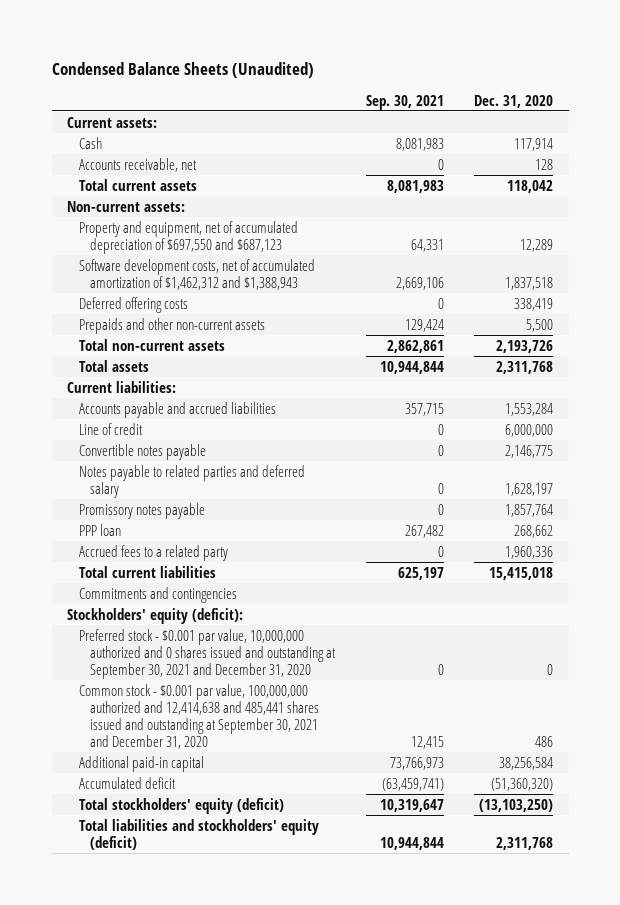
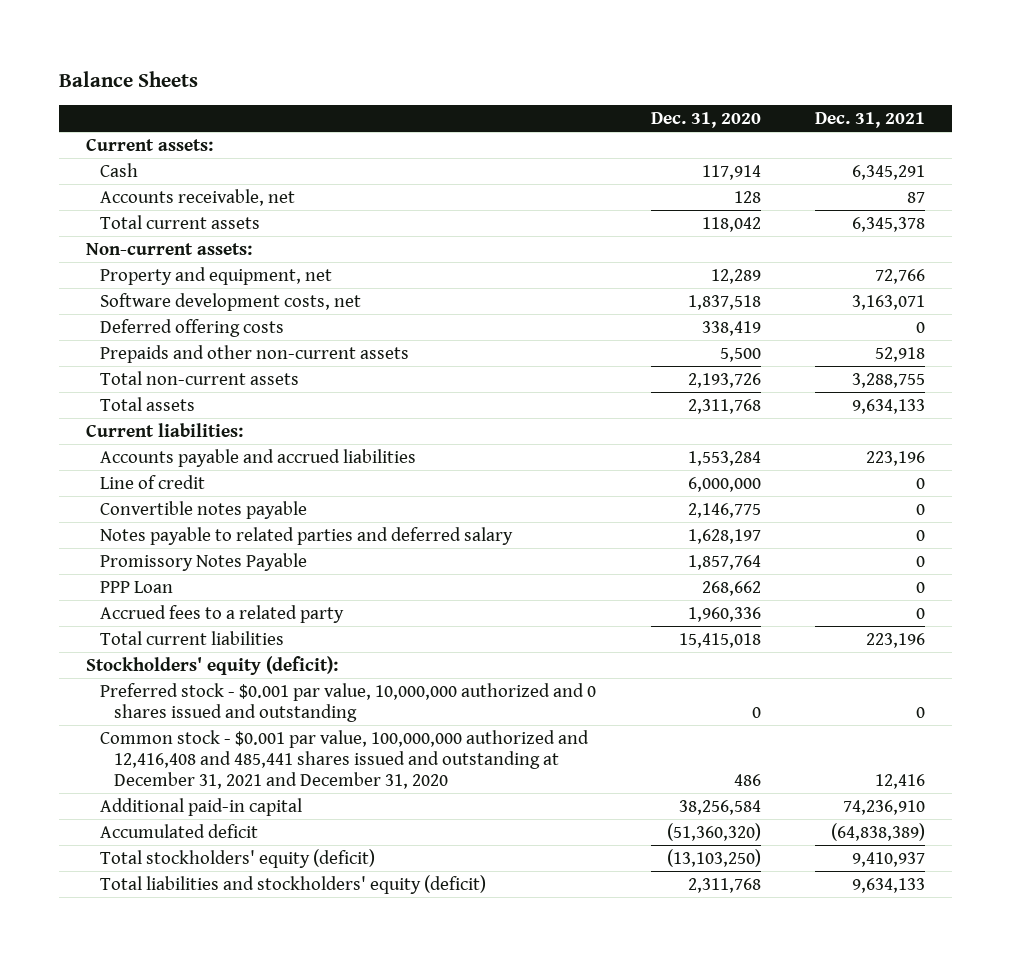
[51,61,314,78] Condensed Balance Sheets (Unaudited) -> [58,71,198,88] Balance Sheets
[365,94,444,110] Sep. 30, 2021 -> none
none -> [814,112,925,129] Dec. 31, 2021
[78,220,298,254] Property and equipment, net of accumulated depreciation of $697,550 and $687,123 -> [100,266,333,285] Property and equipment, net
[78,258,315,290] Software development costs, net of accumulated amortization of $1,462,312 and $1,388,943 -> [100,292,362,311] Software development costs, net
[78,502,205,519] Promissory notes payable -> [100,552,308,571] Promissory Notes Payable
[78,523,121,536] PPP loan -> [100,580,174,593] PPP Loan
[78,586,237,603] Commitments and contingencies -> none
[78,628,337,680] Preferred stock - $0.001 par value, 10,000,000 authorized and 0 shares issued and outstanding at September 30, 2021 and December 31, 2020 -> [100,682,597,722] Preferred stock - $0.001 par value, 10,000,000 authorized and 0 shares issued and outstanding
[78,683,320,750] Common stock - $0.001 par value, 100,000,000 authorized and 12,414,638 and 485,441 shares issued and outstanding at September 30, 2021 and December 31, 2020 -> [100,729,590,789] Common stock - $0.001 par value, 100,000,000 authorized and 12,416,408 and 485,441 shares issued and outstanding at December 31, 2021 and December 31, 2020

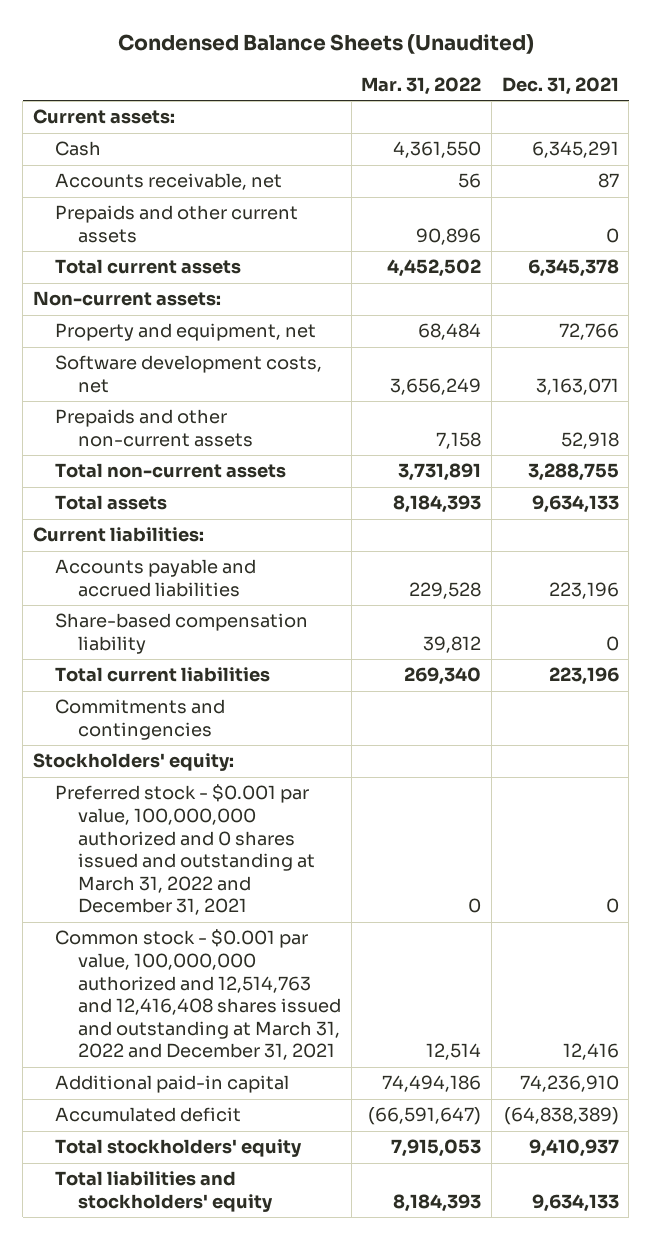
[58,71,198,88] Balance Sheets -> [117,34,534,55] Condensed Balance Sheets (Unaudited)
[650,112,761,129] Dec. 31, 2020 -> none
none -> [361,76,482,95] Mar. 31, 2022
none -> [55,205,299,244] Prepaids and other current assets
[100,318,285,337] Deferred offering costs -> none
[100,474,206,489] Line of credit -> none
[100,500,308,519] Convertible notes payable -> none
[100,526,514,545] Notes payable to related parties and deferred salary -> none
[100,552,308,571] Promissory Notes Payable -> none
[100,580,174,593] PPP Loan -> none
[100,604,345,623] Accrued fees to a related party -> none
none -> [55,613,309,655] Share-based compensation liability
none -> [55,699,226,741] Commitments and contingencies
[85,655,338,675] Stockholders' equity (deficit): -> [32,753,234,772] Stockholders' equity:
[100,682,597,722] Preferred stock - $0.001 par value, 10,000,000 authorized and 0 shares issued and outstanding -> [55,784,315,916] Preferred stock - $0.001 par value, 100,000,000 authorized and 0 shares issued and outstanding at March 31, 2022 and December 31, 2021
[100,729,590,789] Common stock - $0.001 par value, 100,000,000 authorized and 12,416,408 and 485,441 shares issued and outstanding at December 31, 2021 and December 31, 2020 -> [55,929,341,1061] Common stock - $0.001 par value, 100,000,000 authorized and 12,514,763 and 12,416,408 shares issued and outstanding at March 31, 2022 and December 31, 2021
[100,848,376,868] Total stockholders' equity (deficit) -> [55,1139,303,1158] Total stockholders' equity
[100,874,487,894] Total liabilities and stockholders' equity (deficit) -> [55,1171,273,1213] Total liabilities and stockholders' equity

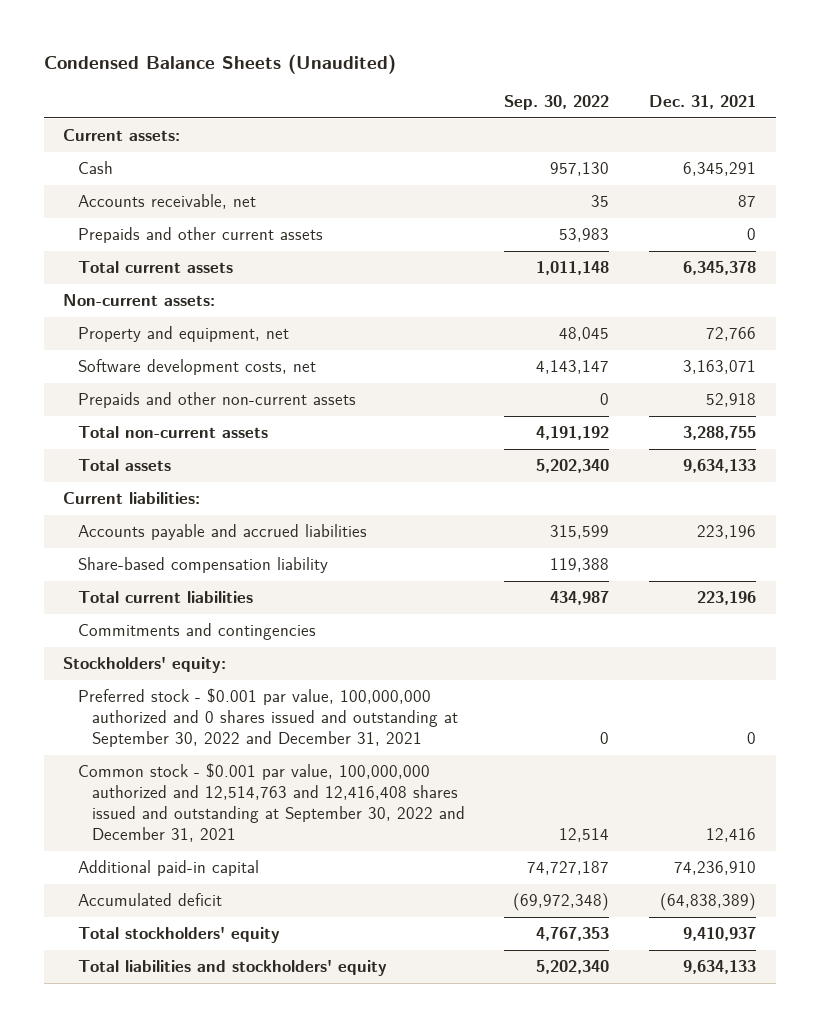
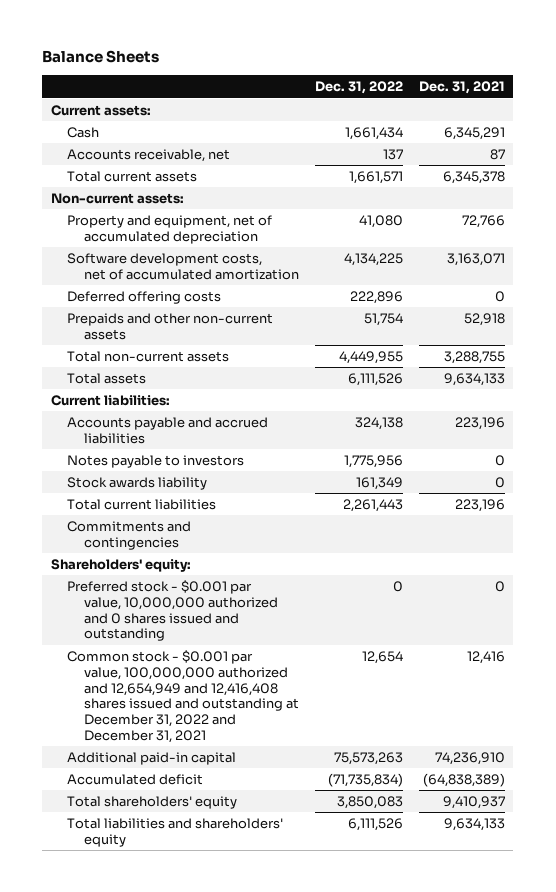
[43,53,396,74] Condensed Balance Sheets (Unaudited) -> [42,50,160,64] Balance Sheets
[504,95,610,111] Sep. 30, 2022 -> none
none -> [314,81,403,95] Dec. 31, 2022
[77,227,323,244] Prepaids and other current assets -> none
[77,326,289,343] Property and equipment, net -> [67,214,273,244] Property and equipment, net of accumulated depreciation
[77,359,316,376] Software development costs, net -> [67,252,299,280] Software development costs, net of accumulated amortization
none -> [67,290,222,304] Deferred offering costs
[77,557,328,574] Share-based compensation liability -> none
none -> [67,454,245,468] Notes payable to investors
none -> [67,476,208,490] Stock awards liability
[63,657,227,674] Stockholders' equity: -> [50,558,191,572] Shareholders' equity:
[77,688,458,748] Preferred stock - $0.001 par value, 100,000,000 authorized and 0 shares issued and outstanding at September 30, 2022 and December 31, 2021 -> [67,579,278,642] Preferred stock - $0.001 par value, 10,000,000 authorized and 0 shares issued and outstanding
[77,763,465,843] Common stock - $0.001 par value, 100,000,000 authorized and 12,514,763 and 12,416,408 shares issued and outstanding at September 30, 2022 and December 31, 2021 -> [67,649,299,744] Common stock - $0.001 par value, 100,000,000 authorized and 12,654,949 and 12,416,408 shares issued and outstanding at December 31, 2022 and December 31, 2021
[77,927,280,944] Total stockholders' equity -> [67,795,238,809] Total shareholders' equity
[77,960,387,977] Total liabilities and stockholders' equity -> [67,817,284,847] Total liabilities and shareholders' equity

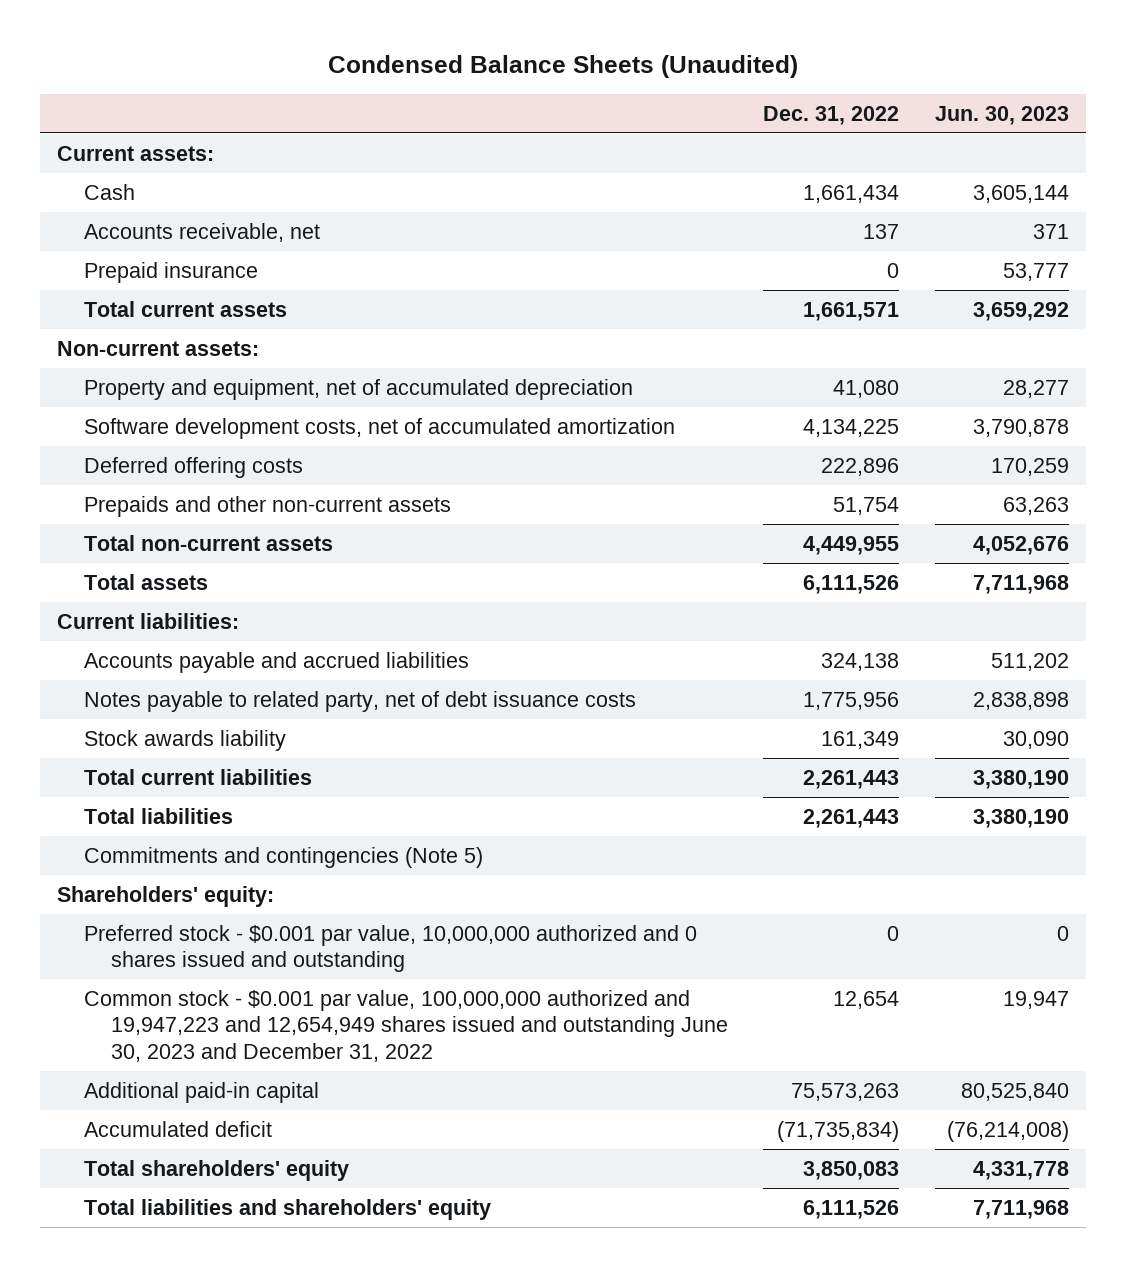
[42,50,160,64] Balance Sheets -> [327,54,798,78] Condensed Balance Sheets (Unaudited)
[419,81,506,95] Dec. 31, 2021 -> none
none -> [934,105,1069,125] Jun. 30, 2023
none -> [84,261,259,283] Prepaid insurance
[67,454,245,468] Notes payable to investors -> [84,690,637,712] Notes payable to related party, net of debt issuance costs
none -> [84,807,234,824] Total liabilities
[67,520,192,550] Commitments and contingencies -> [84,846,484,868] Commitments and contingencies (Note 5)
[67,649,299,744] Common stock - $0.001 par value, 100,000,000 authorized and 12,654,949 and 12,416,408 shares issued and outstanding at December 31, 2022 and December 31, 2021 -> [84,989,729,1062] Common stock - $0.001 par value, 100,000,000 authorized and 19,947,223 and 12,654,949 shares issued and outstanding June 30, 2023 and December 31, 2022

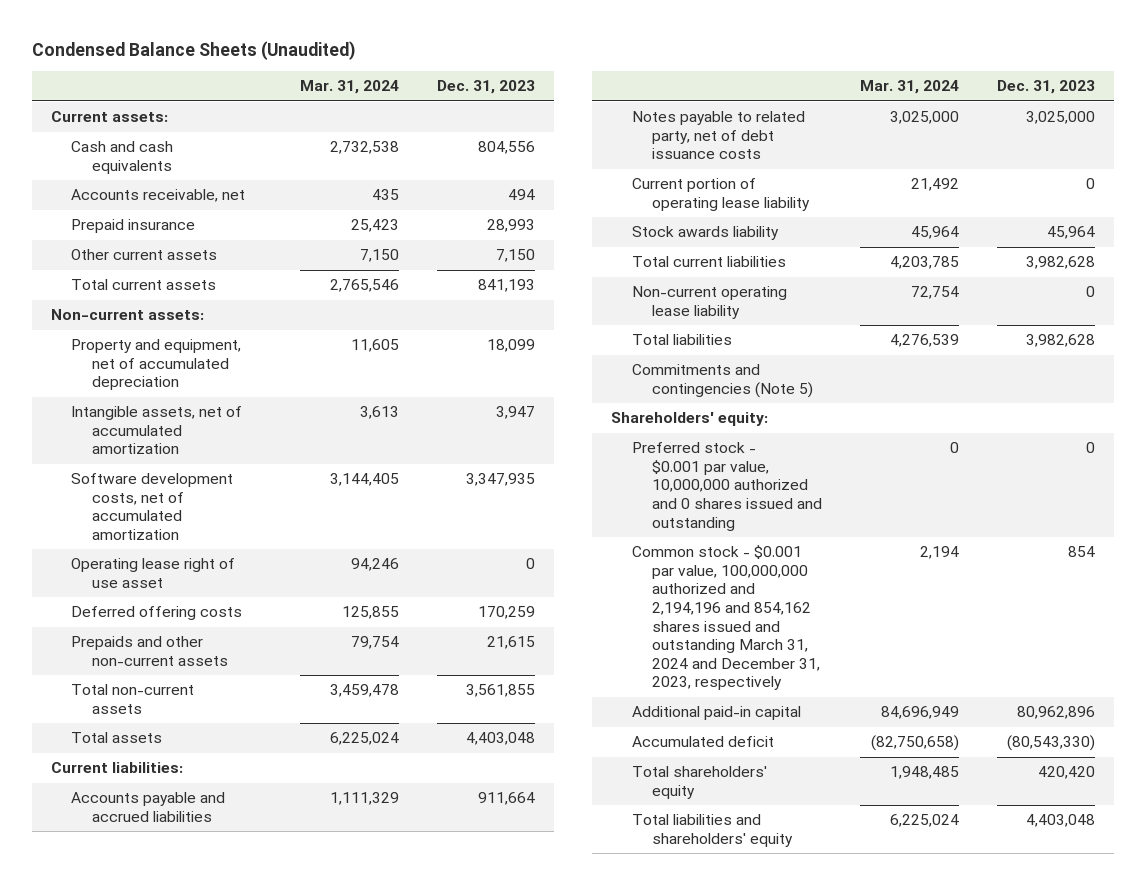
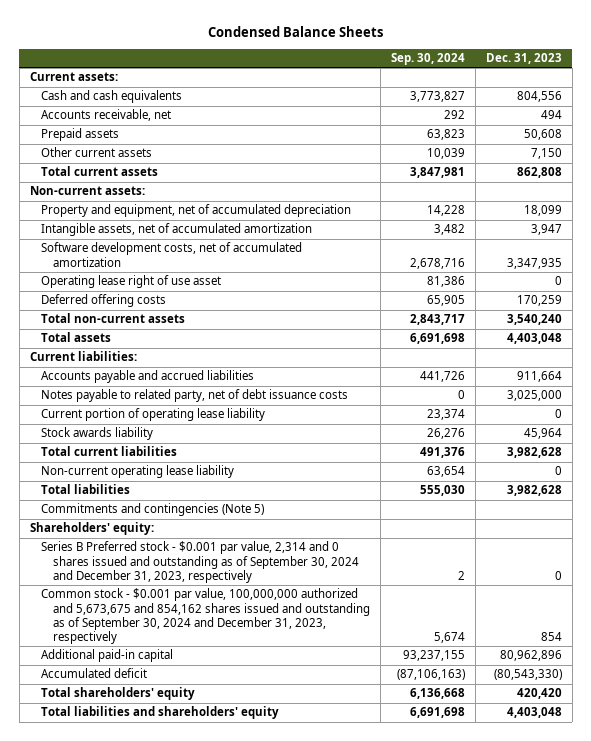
[31,40,356,60] Condensed Balance Sheets (Unaudited) -> [207,26,383,38] Condensed Balance Sheets
[299,80,399,95] Mar. 31, 2024 -> none
none -> [390,53,465,66] Sep. 30, 2024
[71,219,196,234] Prepaid insurance -> none
none -> [41,128,120,142] Prepaid assets
[477,279,535,293] 841,193 -> [516,167,562,179] 862,808
[71,636,229,666] Prepaids and other non-current assets -> none
[465,684,535,698] 3,561,855 -> [506,314,562,326] 3,540,240
[631,442,823,531] Preferred stock - $0.001 par value, 10,000,000 authorized and 0 shares issued and outstanding -> [41,541,359,583] Series B Preferred stock - $0.001 par value, 2,314 and 0 shares issued and outstanding as of September 30, 2024 and December 31, 2023, respectively
[631,545,821,691] Common stock - $0.001 par value, 100,000,000 authorized and 2,194,196 and 854,162 shares issued and outstanding March 31, 2024 and December 31, 2023, respectively -> [41,588,370,645] Common stock - $0.001 par value, 100,000,000 authorized and 5,673,675 and 854,162 shares issued and outstanding as of September 30, 2024 and December 31, 2023, respectively

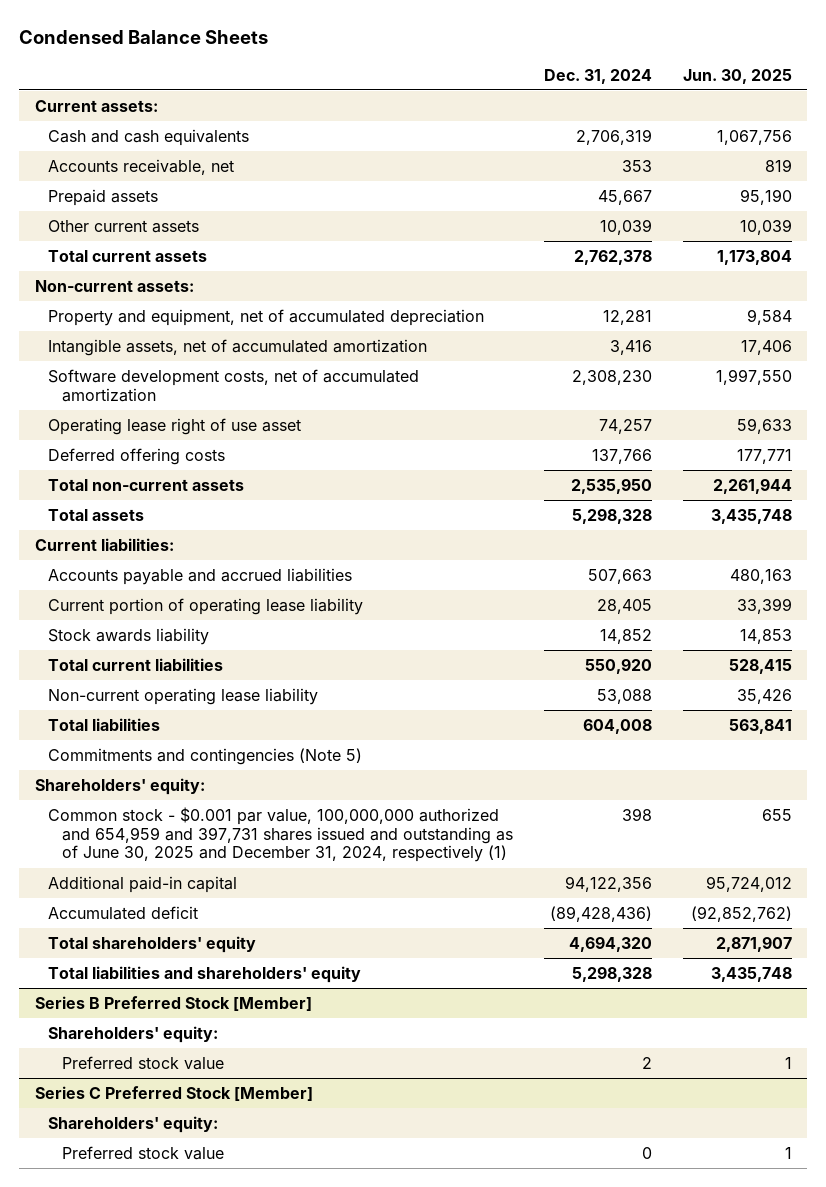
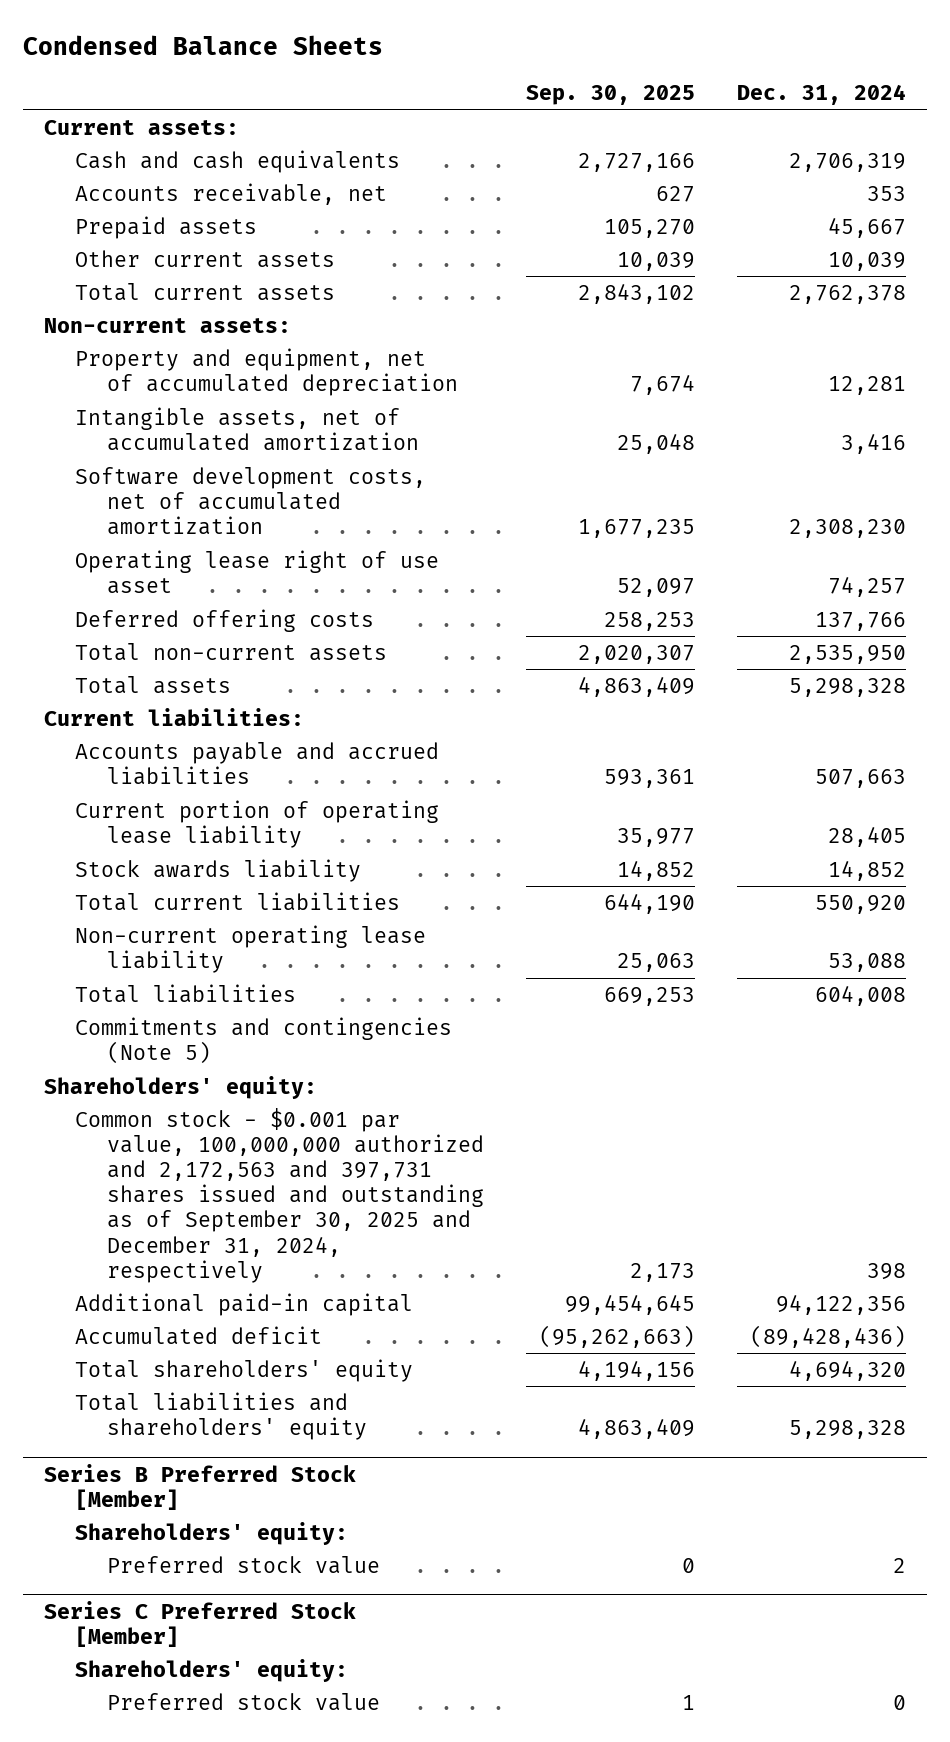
[682,68,792,84] Jun. 30, 2025 -> none
none -> [525,85,695,106] Sep. 30, 2025
[48,806,513,863] Common stock - $0.001 par value, 100,000,000 authorized and 654,959 and 397,731 shares issued and outstanding as of June 30, 2025 and December 31, 2024, respectively (1) -> [75,1107,484,1283] Common stock - $0.001 par value, 100,000,000 authorized and 2,172,563 and 397,731 shares issued and outstanding as of September 30, 2025 and December 31, 2024, respectively

